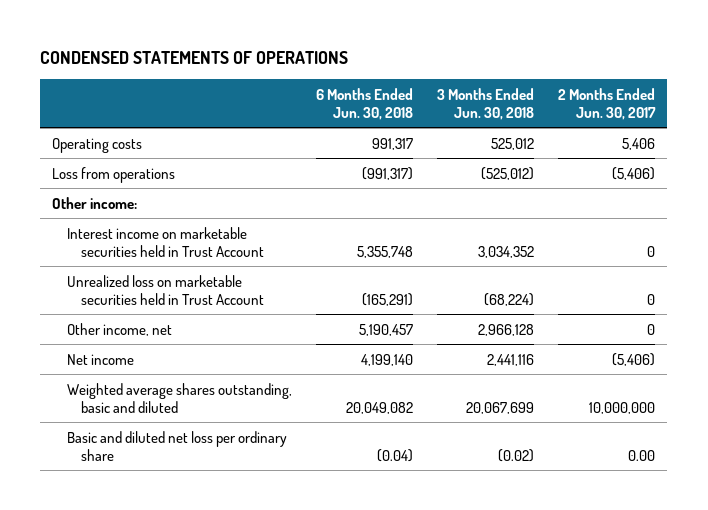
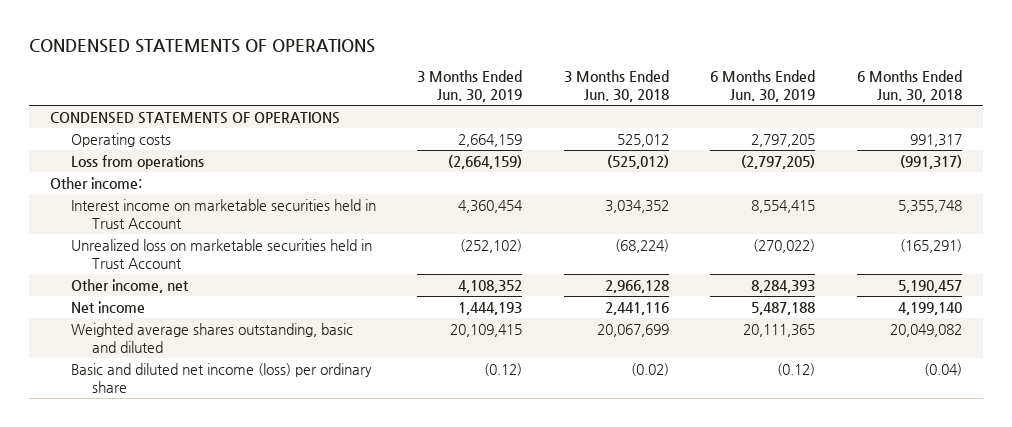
[558,87,657,120] 2 Months Ended Jun. 30, 2017 -> none
none -> [417,70,523,103] 3 Months Ended Jun. 30, 2019
none -> [710,70,816,103] 6 Months Ended Jun. 30, 2019
none -> [49,112,340,125] CONDENSED STATEMENTS OF OPERATIONS
[66,430,287,461] Basic and diluted net loss per ordinary share -> [70,363,372,394] Basic and diluted net income (loss) per ordinary share

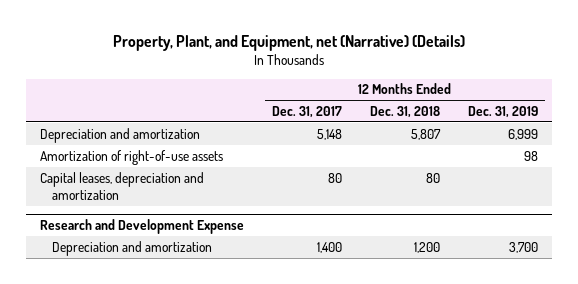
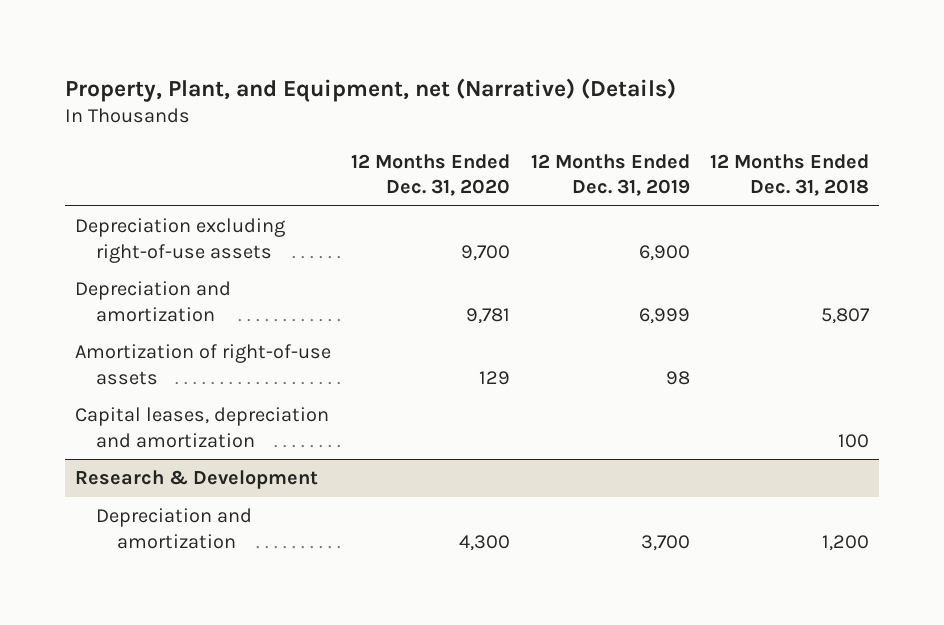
[272,106,343,119] Dec. 31, 2017 -> none
none -> [351,153,511,196] 12 Months Ended Dec. 31, 2020
none -> [74,218,285,263] Depreciation excluding right-of-use assets
[426,172,441,183] 80 -> [837,433,869,448] 100
[40,219,245,235] Research and Development Expense -> [74,470,318,490] Research & Development

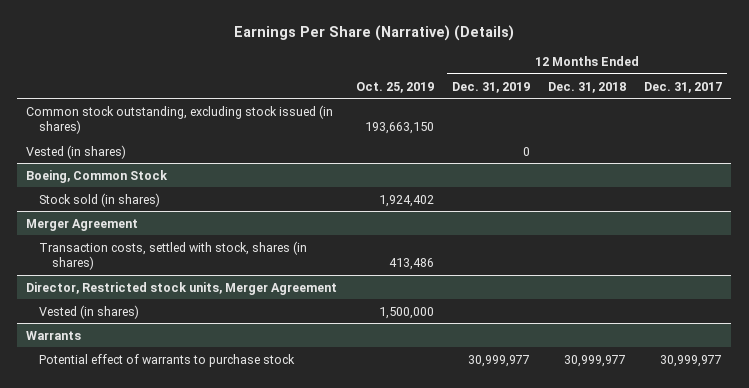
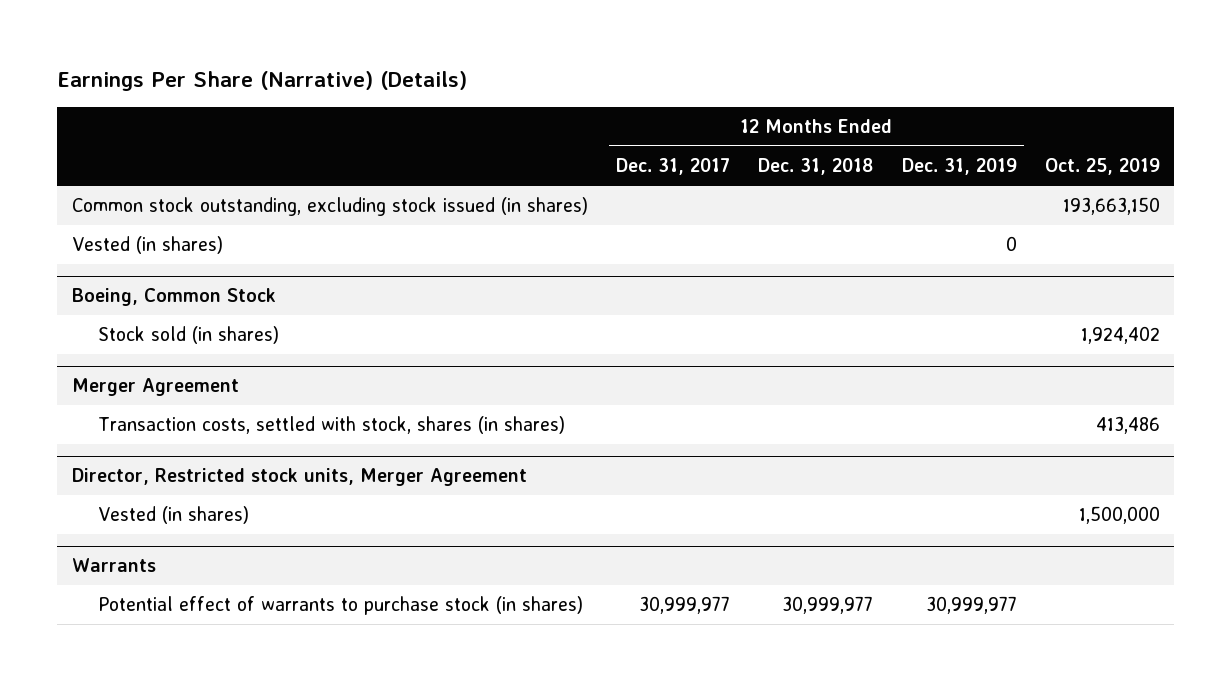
[39,353,296,367] Potential effect of warrants to purchase stock -> [98,596,584,616] Potential effect of warrants to purchase stock (in shares)

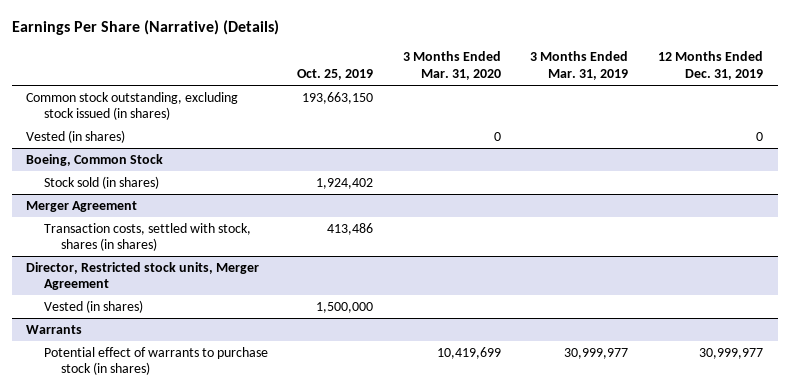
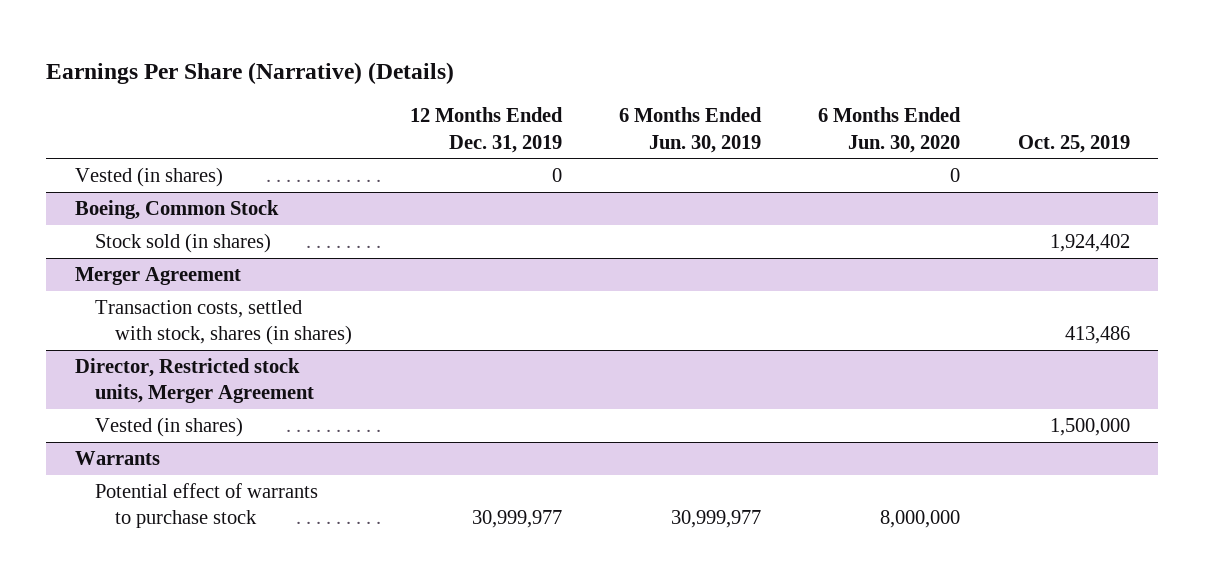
[402,51,501,81] 3 Months Ended Mar. 31, 2020 -> none
[530,51,629,81] 3 Months Ended Mar. 31, 2019 -> none
none -> [619,107,763,153] 6 Months Ended Jun. 30, 2019
none -> [818,107,962,153] 6 Months Ended Jun. 30, 2020
[26,91,239,121] Common stock outstanding, excluding stock issued (in shares) -> none
[43,346,268,376] Potential effect of warrants to purchase stock (in shares) -> [95,483,319,529] Potential effect of warrants to purchase stock

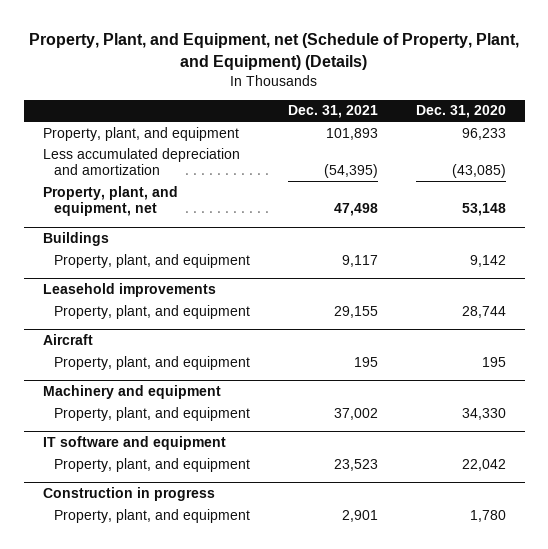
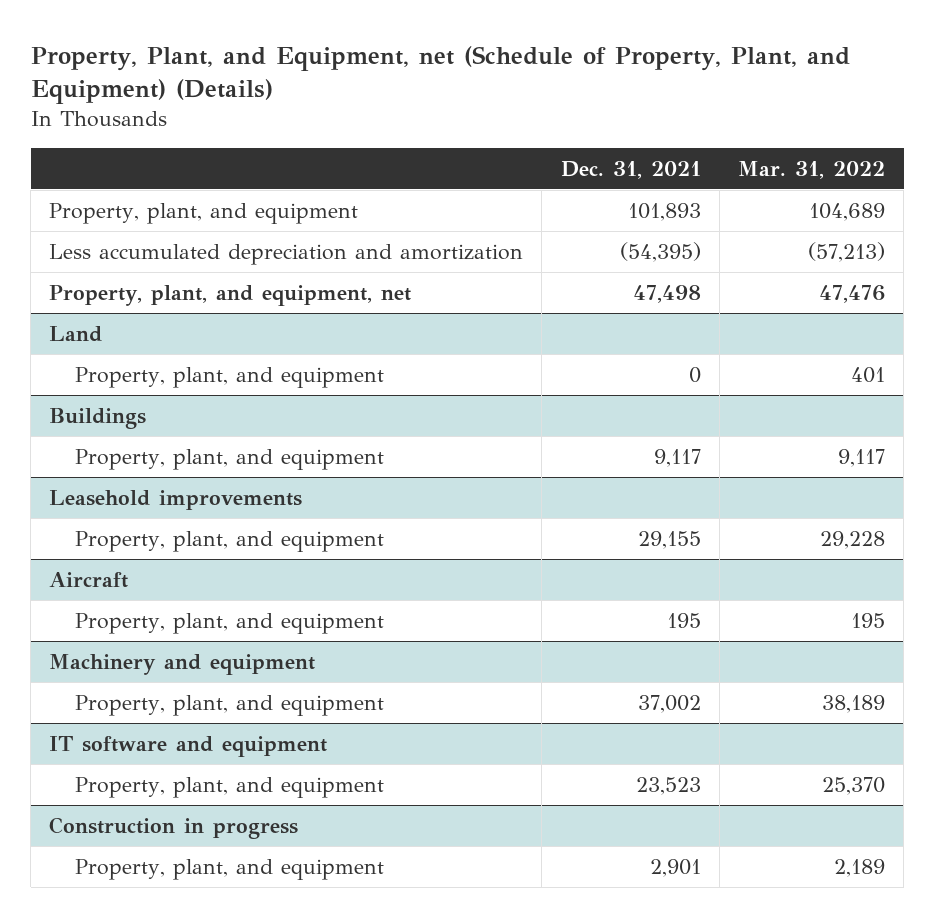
[415,105,506,119] Dec. 31, 2020 -> none
none -> [738,160,886,179] Mar. 31, 2022
none -> [49,325,103,342] Land
none -> [74,366,384,388] Property, plant, and equipment

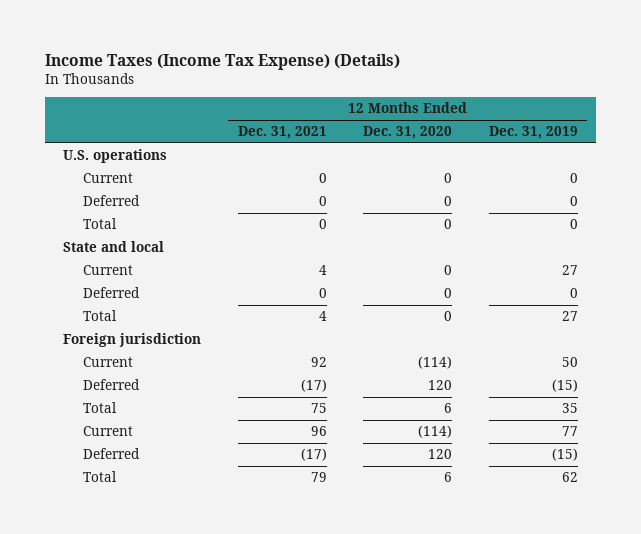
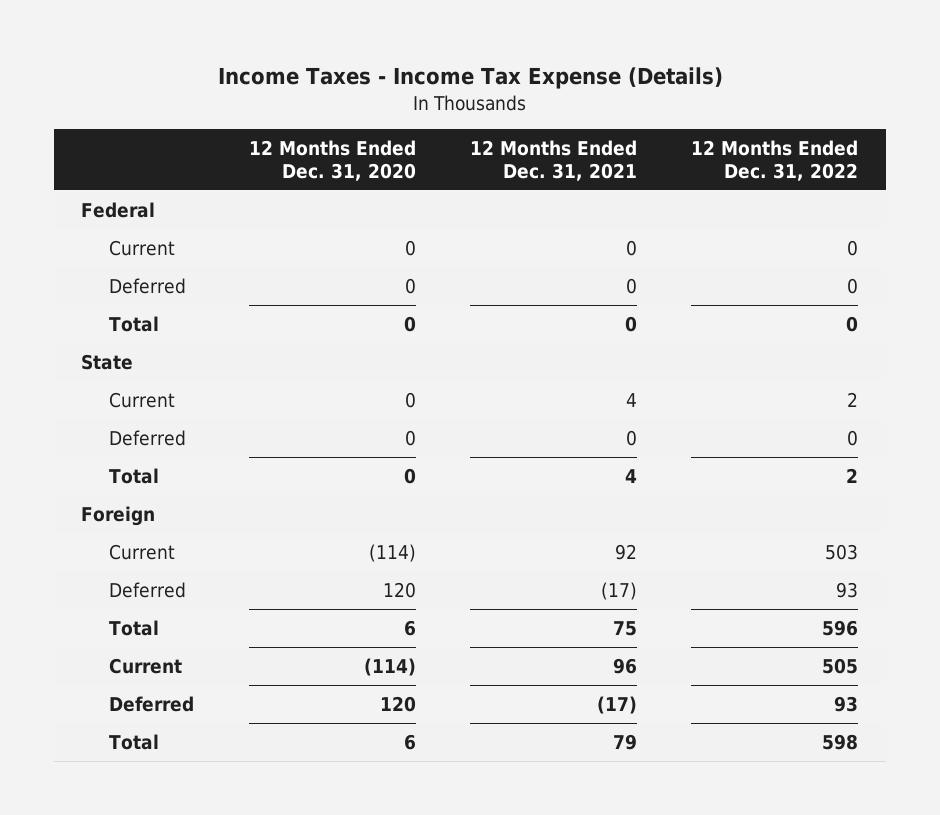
[44,53,400,70] Income Taxes (Income Tax Expense) (Details) -> [217,66,723,89] Income Taxes - Income Tax Expense (Details)
[488,126,578,140] Dec. 31, 2019 -> none
none -> [691,139,859,181] 12 Months Ended Dec. 31, 2022
[63,149,168,164] U.S. operations -> [81,201,156,218] Federal
[63,241,165,253] State and local -> [81,353,134,370] State
[63,333,202,348] Foreign jurisdiction -> [81,505,156,526] Foreign

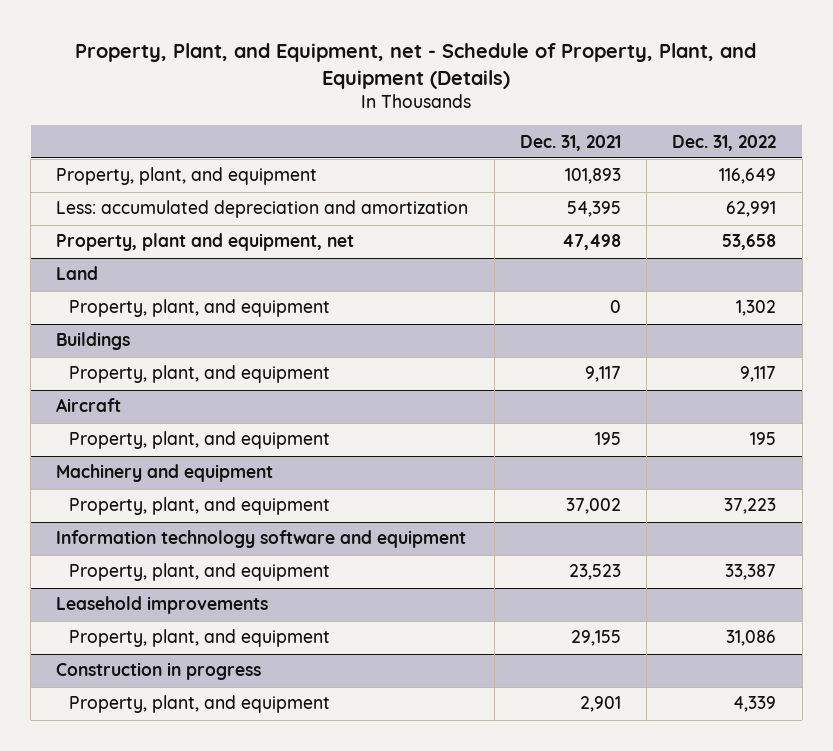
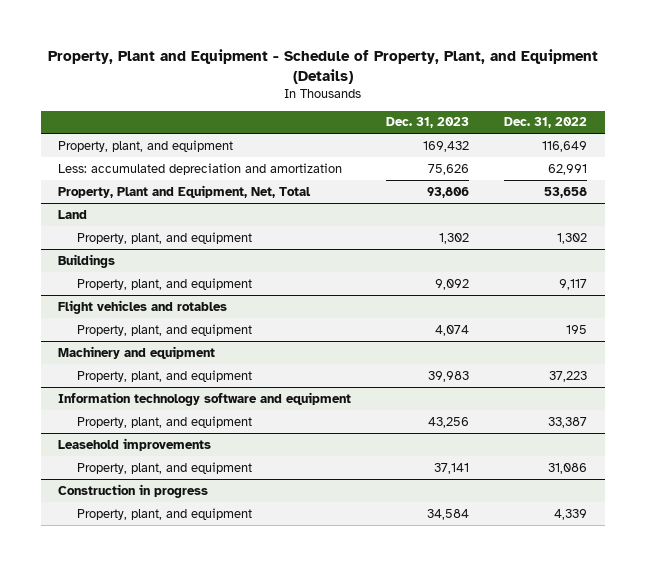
[75,42,757,89] Property, Plant, and Equipment, net - Schedule of Property, Plant, and Equipment (Details) -> [47,48,598,84] Property, Plant and Equipment - Schedule of Property, Plant, and Equipment (Details)
[519,134,621,151] Dec. 31, 2021 -> none
none -> [386,117,470,129] Dec. 31, 2023
[56,233,355,252] Property, plant and equipment, net -> [58,184,312,198] Property, Plant and Equipment, Net, Total
[56,398,122,413] Aircraft -> [58,299,228,314] Flight vehicles and rotables

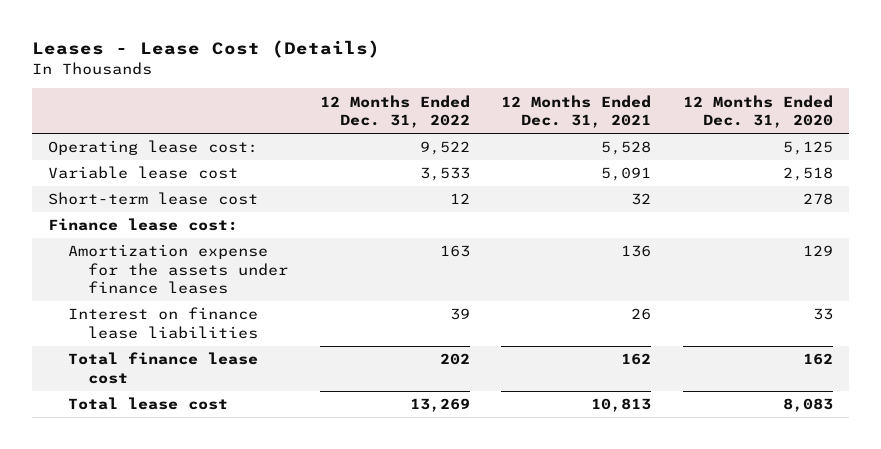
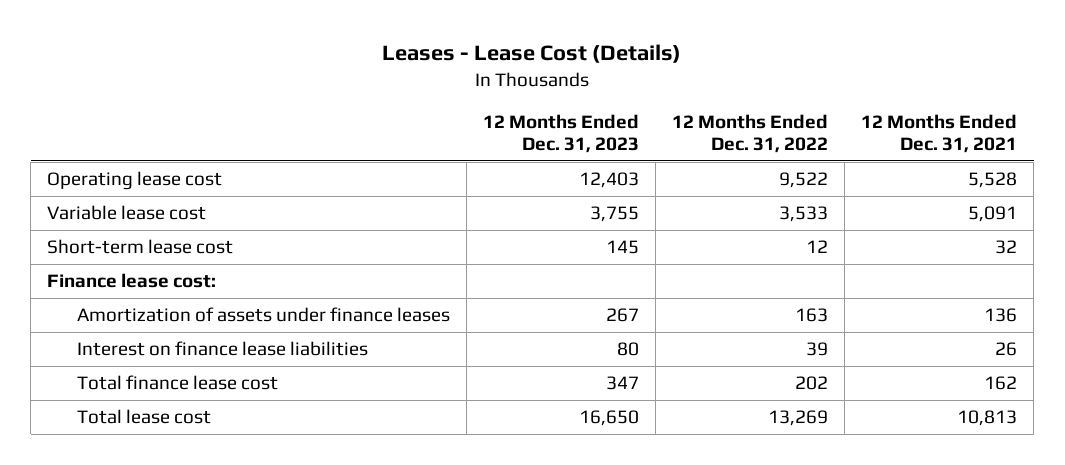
[682,94,833,129] 12 Months Ended Dec. 31, 2020 -> none
none -> [483,114,640,154] 12 Months Ended Dec. 31, 2023
[47,140,258,156] Operating lease cost: -> [47,171,223,191] Operating lease cost
[67,244,288,295] Amortization expense for the assets under finance leases -> [77,307,451,323] Amortization of assets under finance leases

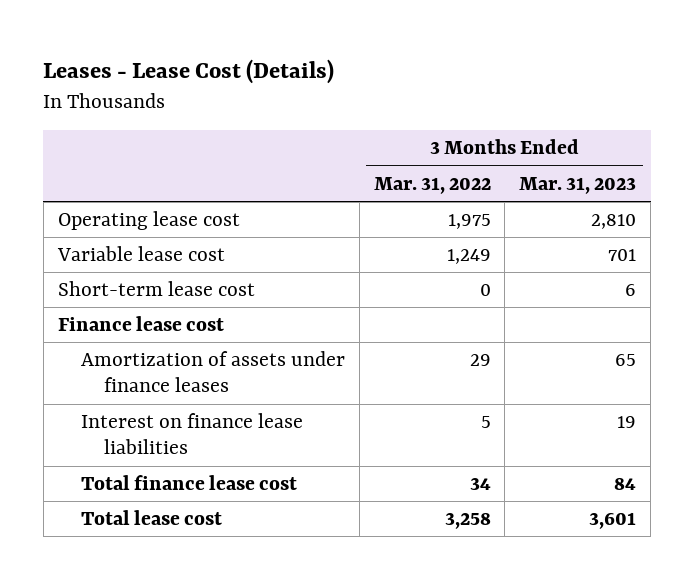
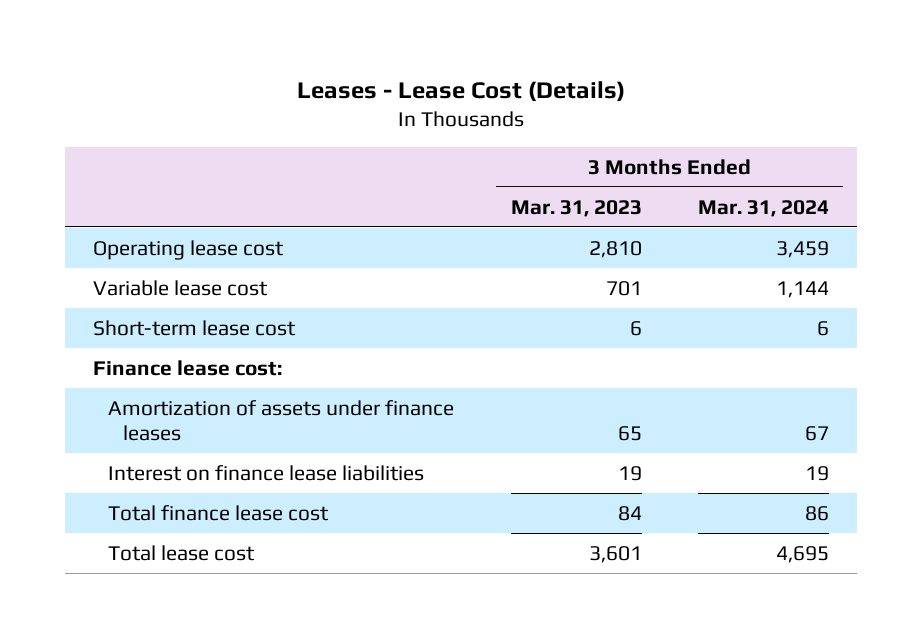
[373,176,491,194] Mar. 31, 2022 -> none
none -> [697,199,829,217] Mar. 31, 2024
[57,316,224,332] Finance lease cost -> [93,359,283,376] Finance lease cost:

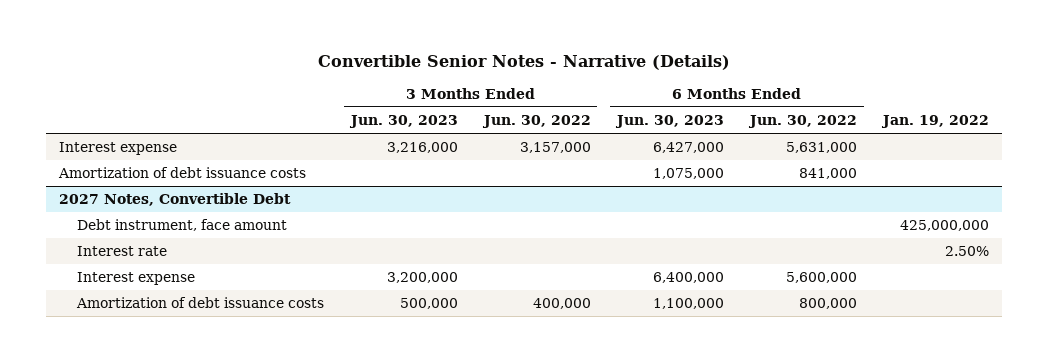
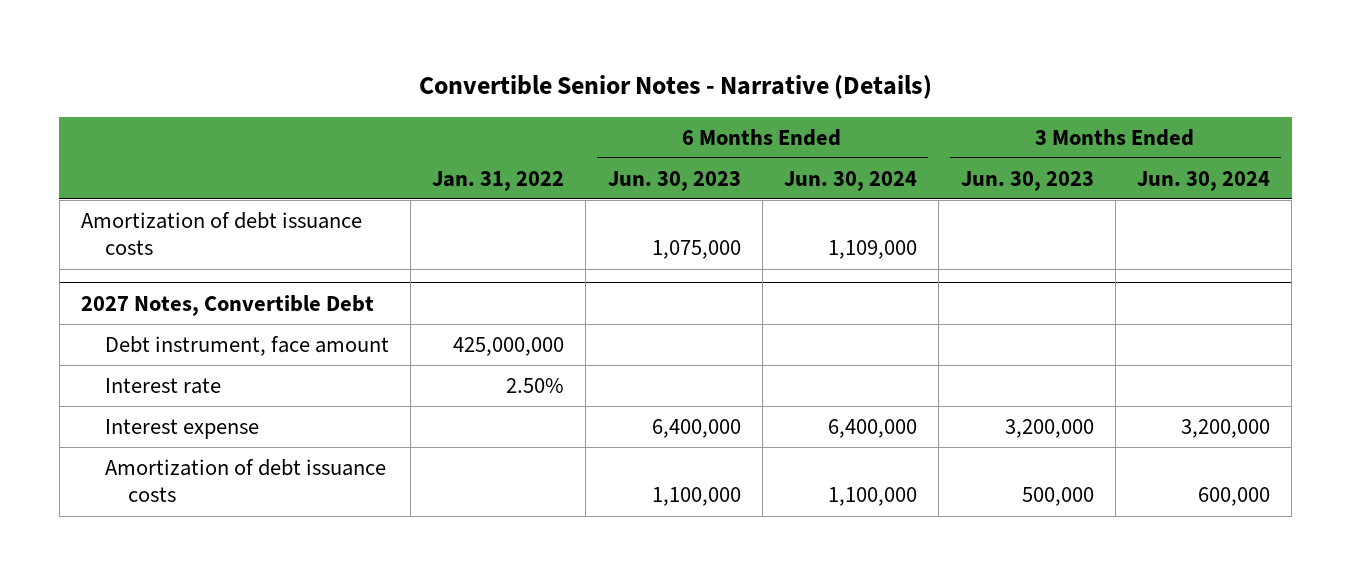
[481,115,591,129] Jun. 30, 2022 -> none
[748,115,858,129] Jun. 30, 2022 -> none
[881,115,990,129] Jan. 19, 2022 -> none
none -> [432,170,565,191] Jan. 31, 2022
none -> [784,170,918,191] Jun. 30, 2024
none -> [1137,170,1271,191] Jun. 30, 2024
[58,142,177,156] Interest expense -> none

